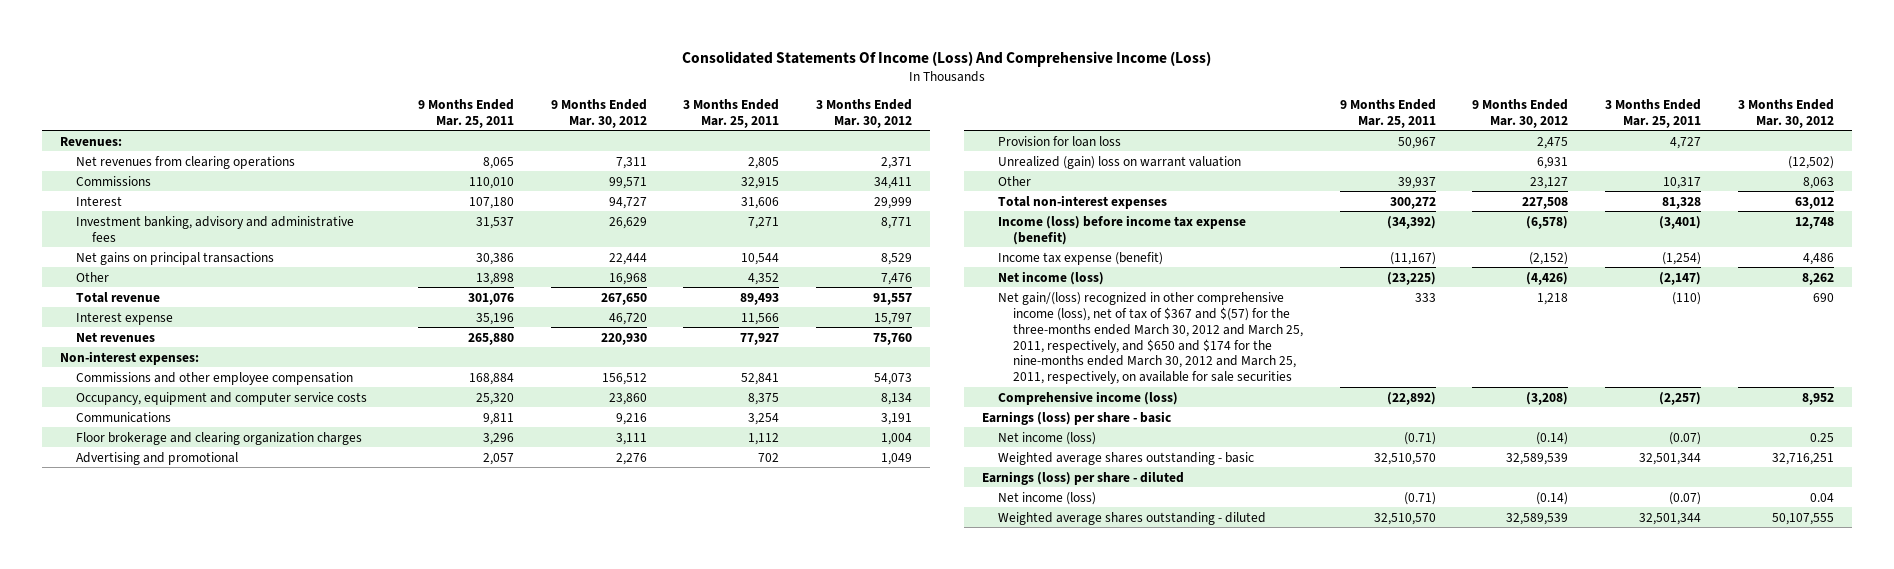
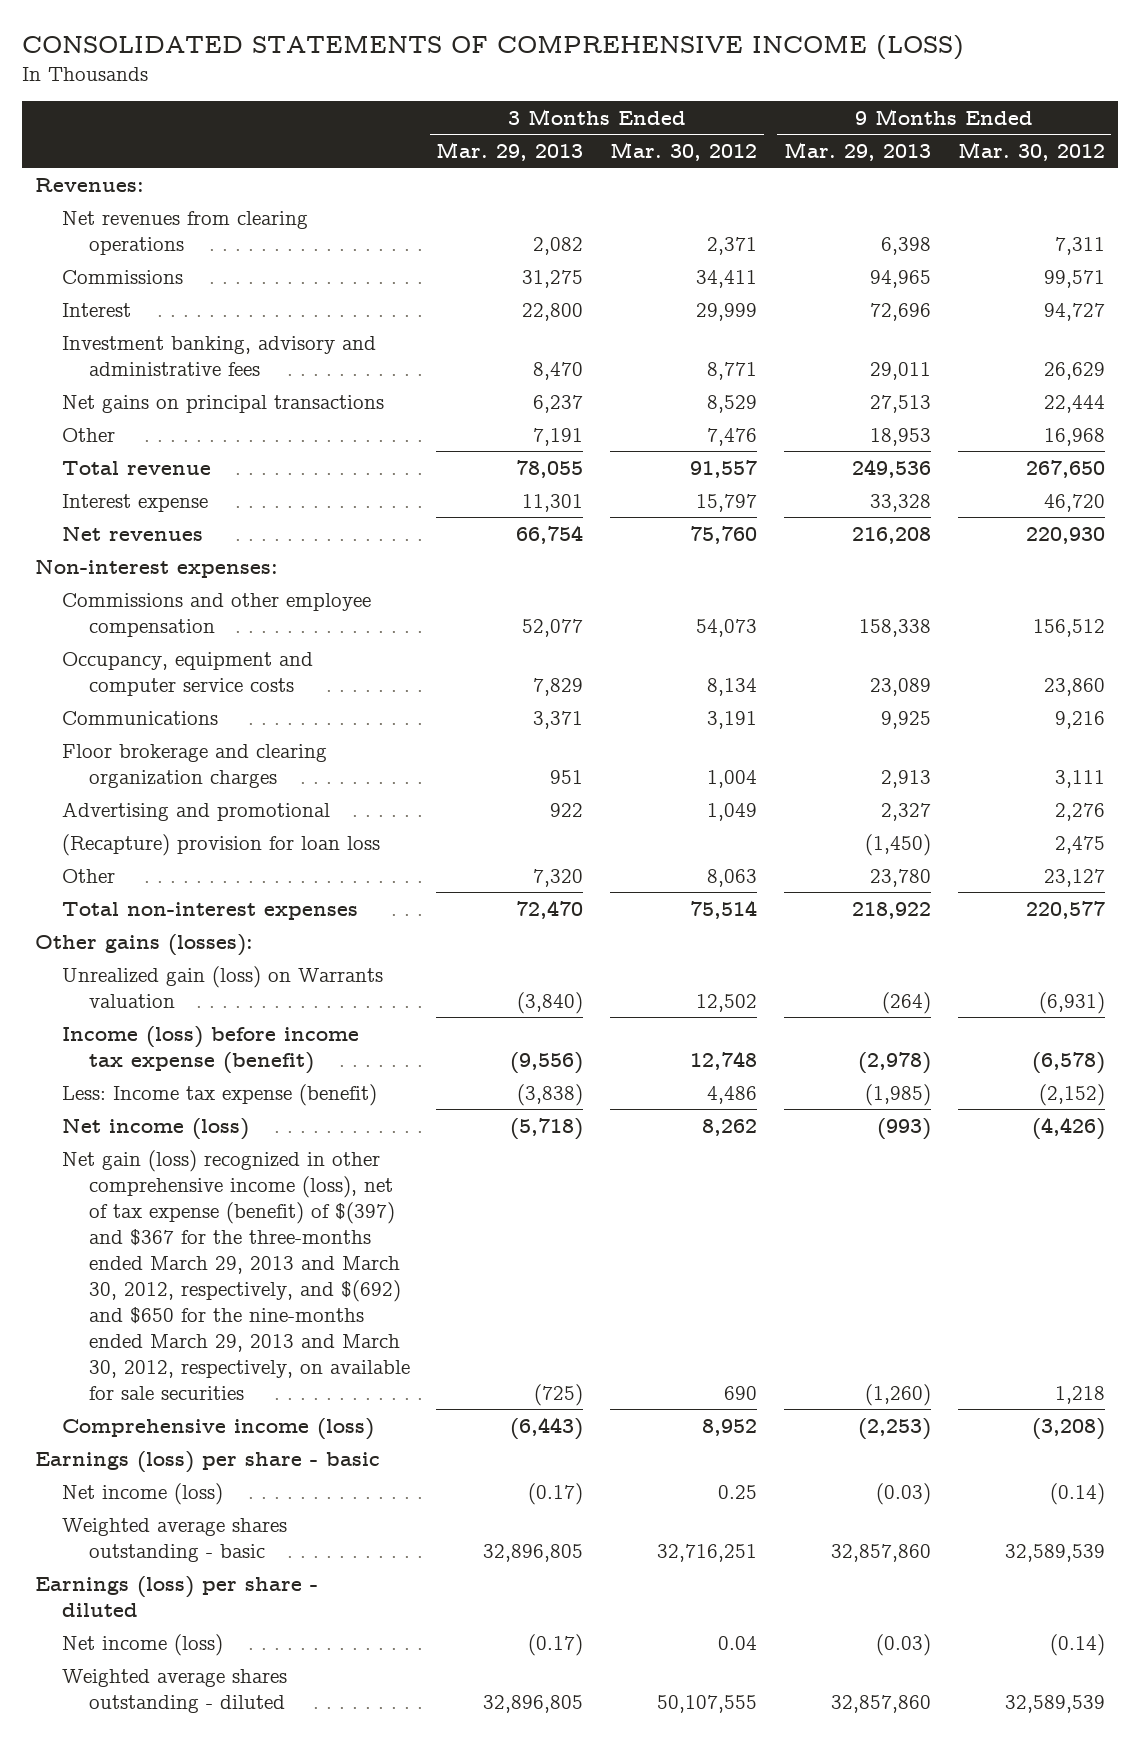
[681,50,1211,67] Consolidated Statements Of Income (Loss) And Comprehensive Income (Loss) -> [21,35,964,61] CONSOLIDATED STATEMENTS OF COMPREHENSIVE INCOME (LOSS)
[418,98,515,128] 9 Months Ended Mar. 25, 2011 -> none
[683,98,780,128] 3 Months Ended Mar. 25, 2011 -> none
none -> [436,141,584,161] Mar. 29, 2013
none -> [783,141,931,161] Mar. 29, 2013
[997,155,1241,169] Unrealized (gain) loss on warrant valuation -> none
[997,135,1121,147] Provision for loan loss -> [61,833,380,856] (Recapture) provision for loan loss
[1522,196,1569,209] 227,508 -> [1025,900,1105,919] 220,577
[1794,196,1834,209] 63,012 -> [690,899,758,919] 75,514
none -> [35,933,254,956] Other gains (losses):
none -> [61,965,383,1008] Unrealized gain (loss) on Warrants valuation
[997,251,1163,265] Income tax expense (benefit) -> [61,1083,377,1106] Less: Income tax expense (benefit)
[997,291,1304,385] Net gain/(loss) recognized in other comprehensive income (loss), net of tax of $367 and $(57) for the three-months ended March 30, 2012 and March 25, 2011, respectively, and $650 and $174 for the nine-months ended March 30, 2012 and March 25, 2011, respectively, on available for sale securities -> [61,1149,410,1400] Net gain (loss) recognized in other comprehensive income (loss), net of tax expense (benefit) of $(397) and $367 for the three-months ended March 29, 2013 and March 30, 2012, respectively, and $(692) and $650 for the nine-months ended March 29, 2013 and March 30, 2012, respectively, on available for sale securities

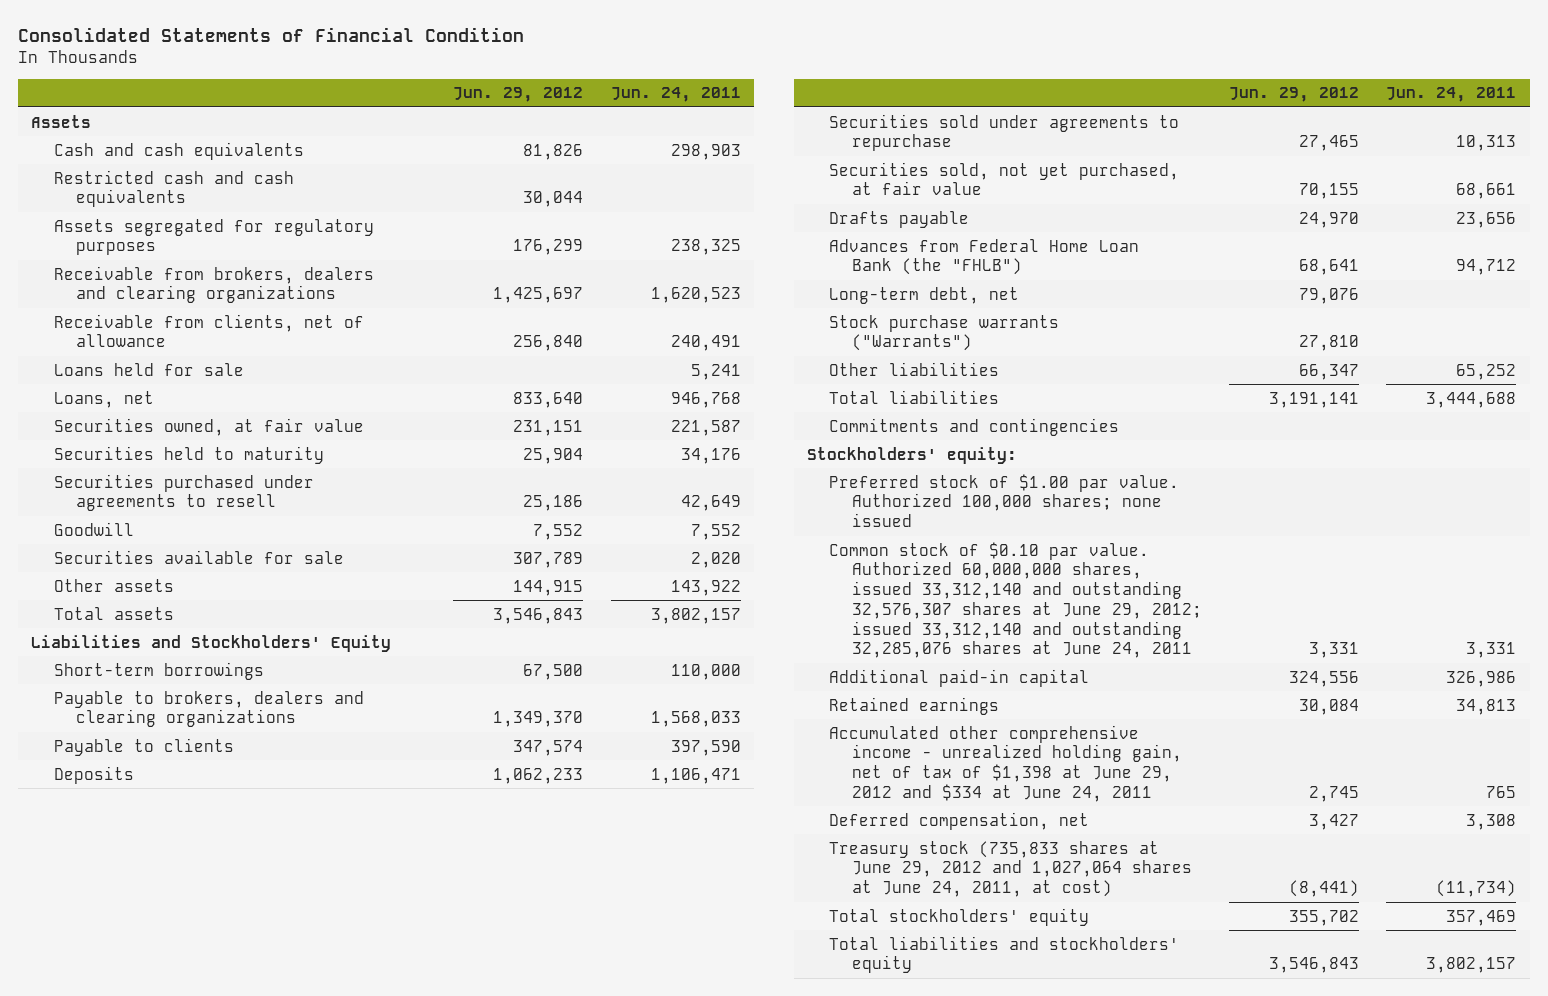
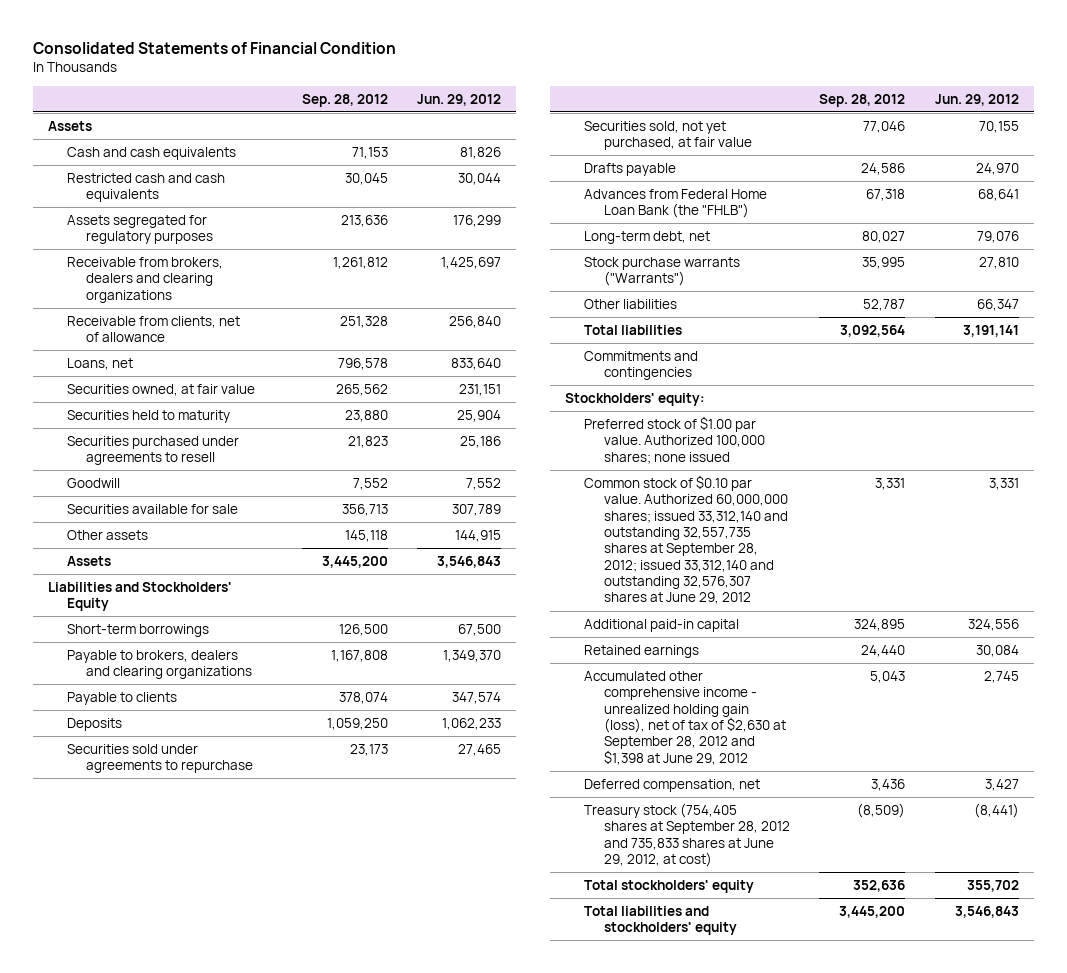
[610,87,741,103] Jun. 24, 2011 -> none
none -> [301,93,388,107] Sep. 28, 2012
[53,362,244,376] Loans held for sale -> none
[53,606,174,620] Total assets -> [66,556,111,567] Assets
[829,541,1202,659] Common stock of $0.10 par value. Authorized 60,000,000 shares, issued 33,312,140 and outstanding 32,576,307 shares at June 29, 2012; issued 33,312,140 and outstanding 32,285,076 shares at June 24, 2011 -> [584,475,788,605] Common stock of $0.10 par value. Authorized 60,000,000 shares; issued 33,312,140 and outstanding 32,557,735 shares at September 28, 2012; issued 33,312,140 and outstanding 32,576,307 shares at June 29, 2012
[829,724,1182,802] Accumulated other comprehensive income - unrealized holding gain, net of tax of $1,398 at June 29, 2012 and $334 at June 24, 2011 -> [584,671,786,765] Accumulated other comprehensive income - unrealized holding gain (loss), net of tax of $2,630 at September 28, 2012 and $1,398 at June 29, 2012
[829,840,1192,898] Treasury stock (735,833 shares at June 29, 2012 and 1,027,064 shares at June 24, 2011, at cost) -> [584,803,790,868] Treasury stock (754,405 shares at September 28, 2012 and 735,833 shares at June 29, 2012, at cost)

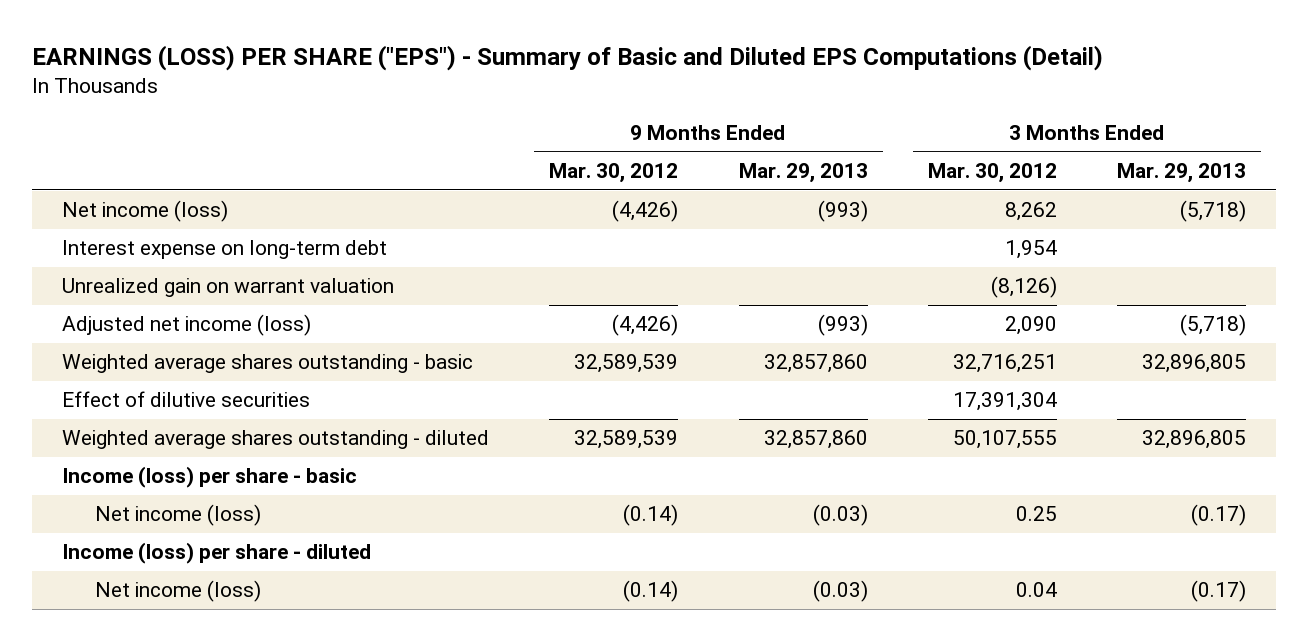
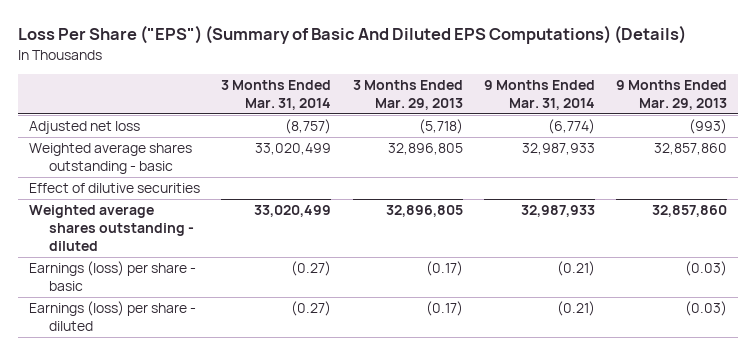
[32,44,1104,71] EARNINGS (LOSS) PER SHARE ("EPS") - Summary of Basic and Diluted EPS Computations (Detail) -> [18,25,687,45] Loss Per Share ("EPS") (Summary of Basic And Diluted EPS Computations) (Details)
[549,162,679,183] Mar. 30, 2012 -> none
[927,162,1057,183] Mar. 30, 2012 -> none
none -> [221,79,332,110] 3 Months Ended Mar. 31, 2014
none -> [483,79,595,110] 9 Months Ended Mar. 31, 2014
[62,200,229,223] Net income (loss) -> none
[62,240,388,260] Interest expense on long-term debt -> none
[62,278,395,298] Unrealized gain on warrant valuation -> none
[62,314,312,337] Adjusted net income (loss) -> [28,121,140,135] Adjusted net loss
[62,466,358,489] Income (loss) per share - basic -> none
[62,542,372,565] Income (loss) per share - diluted -> none
[95,504,262,527] Net income (loss) -> [28,261,196,292] Earnings (loss) per share - basic
[95,580,262,603] Net income (loss) -> [28,301,196,332] Earnings (loss) per share - diluted

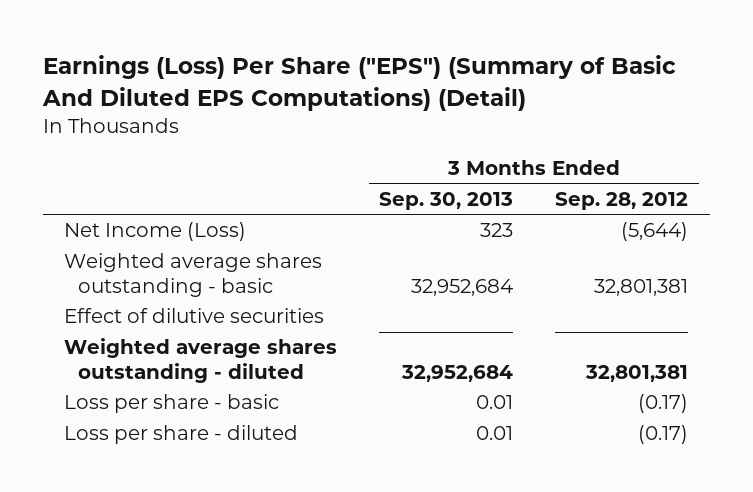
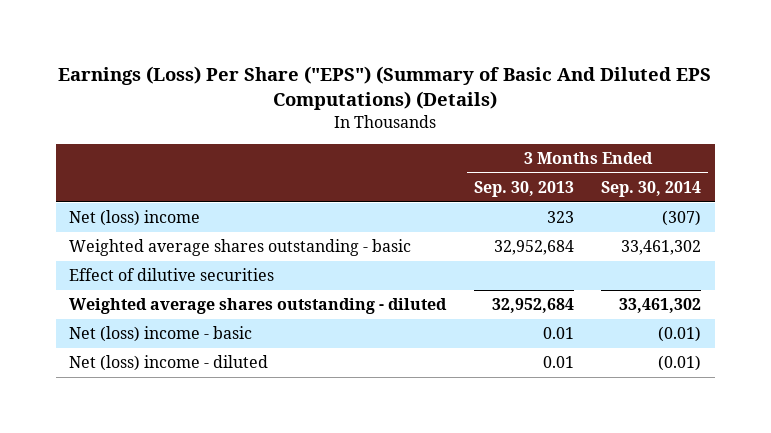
[41,55,676,111] Earnings (Loss) Per Share ("EPS") (Summary of Basic And Diluted EPS Computations) (Detail) -> [58,65,712,110] Earnings (Loss) Per Share ("EPS") (Summary of Basic And Diluted EPS Computations) (Details)
[555,191,689,210] Sep. 28, 2012 -> none
none -> [601,180,702,197] Sep. 30, 2014
[64,222,247,242] Net Income (Loss) -> [69,210,201,227] Net (loss) income
[64,394,280,414] Loss per share - basic -> [69,326,253,343] Net (loss) income - basic
[64,425,299,445] Loss per share - diluted -> [69,355,269,372] Net (loss) income - diluted

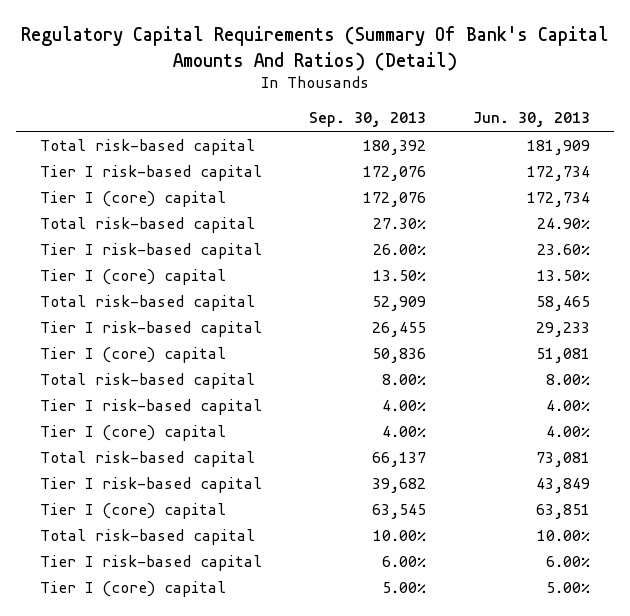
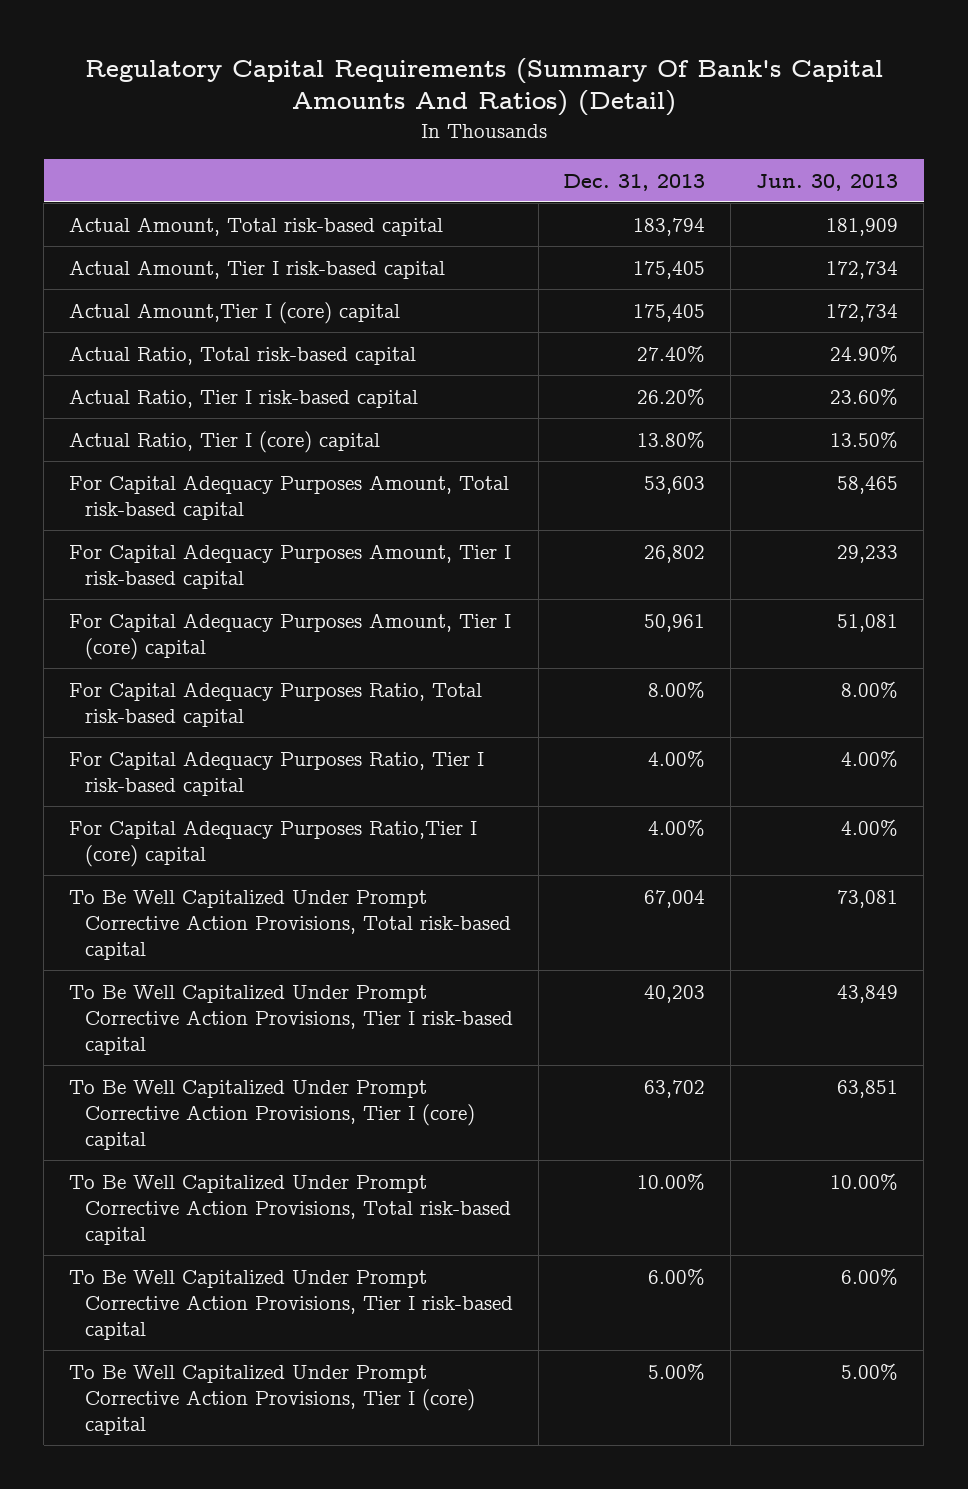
[309,112,427,128] Sep. 30, 2013 -> none
none -> [563,173,706,191] Dec. 31, 2013
[39,138,255,155] Total risk-based capital -> [69,216,444,236] Actual Amount, Total risk-based capital
[39,164,262,181] Tier I risk-based capital -> [69,259,446,279] Actual Amount, Tier I risk-based capital
[39,190,226,207] Tier I (core) capital -> [69,301,401,324] Actual Amount,Tier I (core) capital
[39,216,255,233] Total risk-based capital -> [69,345,417,365] Actual Ratio, Total risk-based capital
[39,242,262,259] Tier I risk-based capital -> [69,388,419,408] Actual Ratio, Tier I risk-based capital
[39,268,226,285] Tier I (core) capital -> [69,430,381,453] Actual Ratio, Tier I (core) capital
[39,294,255,311] Total risk-based capital -> [69,474,510,520] For Capital Adequacy Purposes Amount, Total risk-based capital
[39,320,262,337] Tier I risk-based capital -> [69,543,512,589] For Capital Adequacy Purposes Amount, Tier I risk-based capital
[39,346,226,363] Tier I (core) capital -> [69,612,512,660] For Capital Adequacy Purposes Amount, Tier I (core) capital
[39,372,255,389] Total risk-based capital -> [69,681,483,727] For Capital Adequacy Purposes Ratio, Total risk-based capital
[39,398,262,415] Tier I risk-based capital -> [69,750,485,796] For Capital Adequacy Purposes Ratio, Tier I risk-based capital
[39,424,226,441] Tier I (core) capital -> [69,819,478,867] For Capital Adequacy Purposes Ratio,Tier I (core) capital
[39,450,255,467] Total risk-based capital -> [69,889,511,961] To Be Well Capitalized Under Prompt Corrective Action Provisions, Total risk-based capital
[39,476,262,493] Tier I risk-based capital -> [69,984,513,1056] To Be Well Capitalized Under Prompt Corrective Action Provisions, Tier I risk-based capital
[39,502,226,519] Tier I (core) capital -> [69,1079,475,1151] To Be Well Capitalized Under Prompt Corrective Action Provisions, Tier I (core) capital
[39,528,255,545] Total risk-based capital -> [69,1174,511,1246] To Be Well Capitalized Under Prompt Corrective Action Provisions, Total risk-based capital
[39,554,262,571] Tier I risk-based capital -> [69,1269,513,1341] To Be Well Capitalized Under Prompt Corrective Action Provisions, Tier I risk-based capital
[39,580,226,597] Tier I (core) capital -> [69,1364,475,1436] To Be Well Capitalized Under Prompt Corrective Action Provisions, Tier I (core) capital

